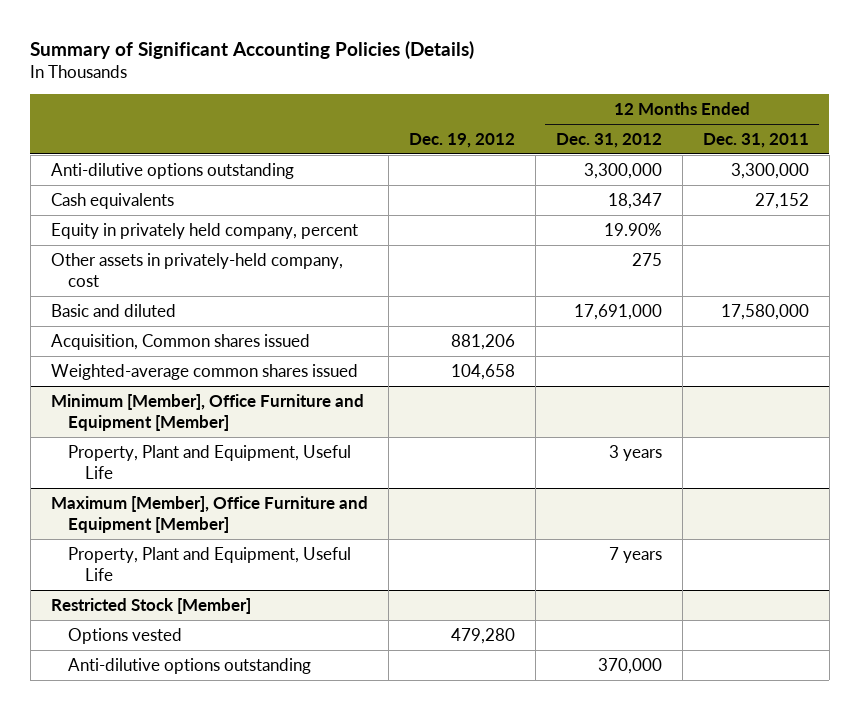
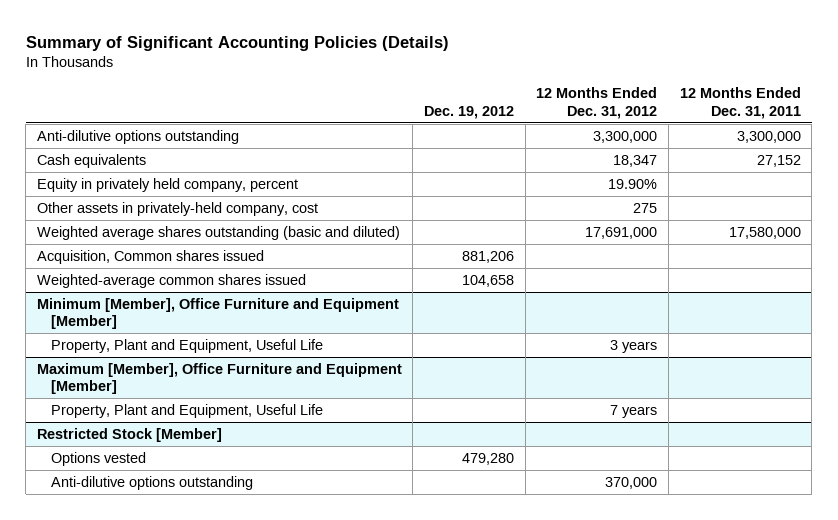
[50,303,176,317] Basic and diluted -> [36,225,400,240] Weighted average shares outstanding (basic and diluted)

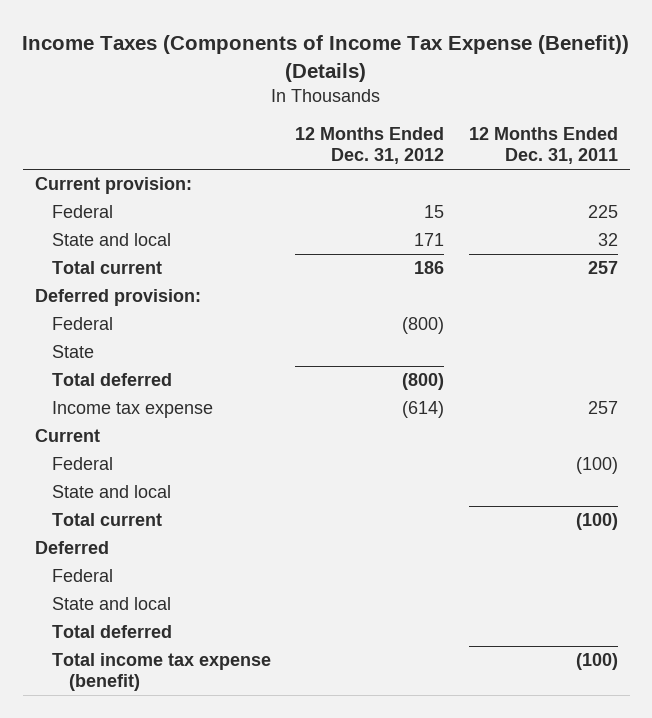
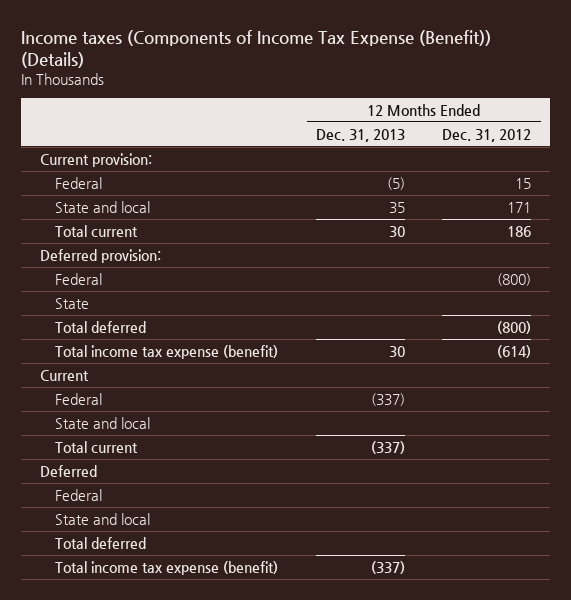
[22,35,630,83] Income Taxes (Components of Income Tax Expense (Benefit)) (Details) -> [20,29,491,68] Income taxes (Components of Income Tax Expense (Benefit)) (Details)
[468,127,618,165] 12 Months Ended Dec. 31, 2011 -> none
none -> [315,128,405,142] Dec. 31, 2013
[52,401,214,419] Income tax expense -> [55,344,279,359] Total income tax expense (benefit)

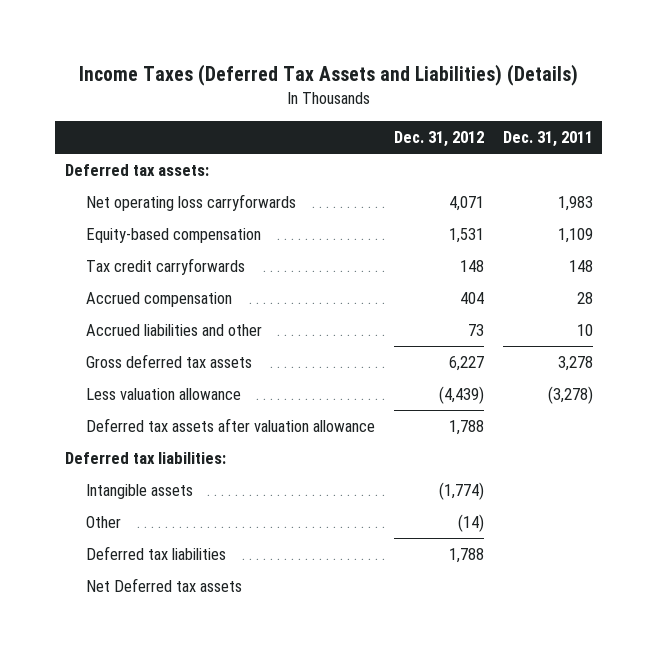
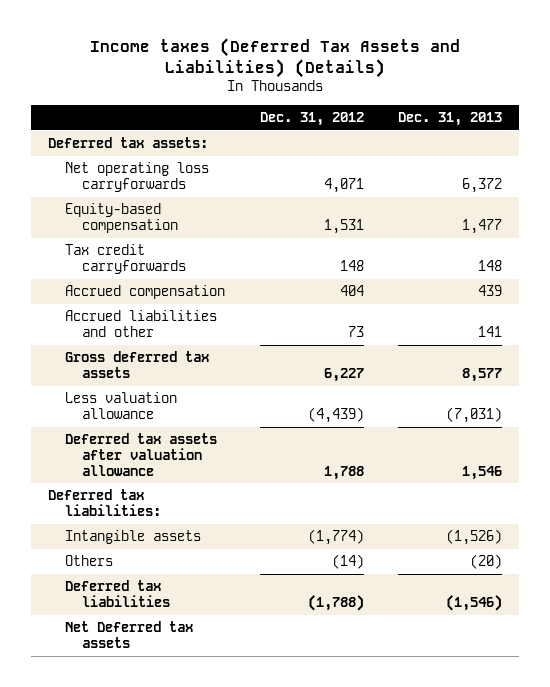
[78,64,578,87] Income Taxes (Deferred Tax Assets and Liabilities) (Details) -> [90,38,461,79] Income taxes (Deferred Tax Assets and Liabilities) (Details)
[502,130,593,147] Dec. 31, 2011 -> none
none -> [397,111,502,126] Dec. 31, 2013
[86,516,122,529] Other -> [65,555,114,567] Others
[449,548,485,564] 1,788 -> [307,594,364,611] (1,788)

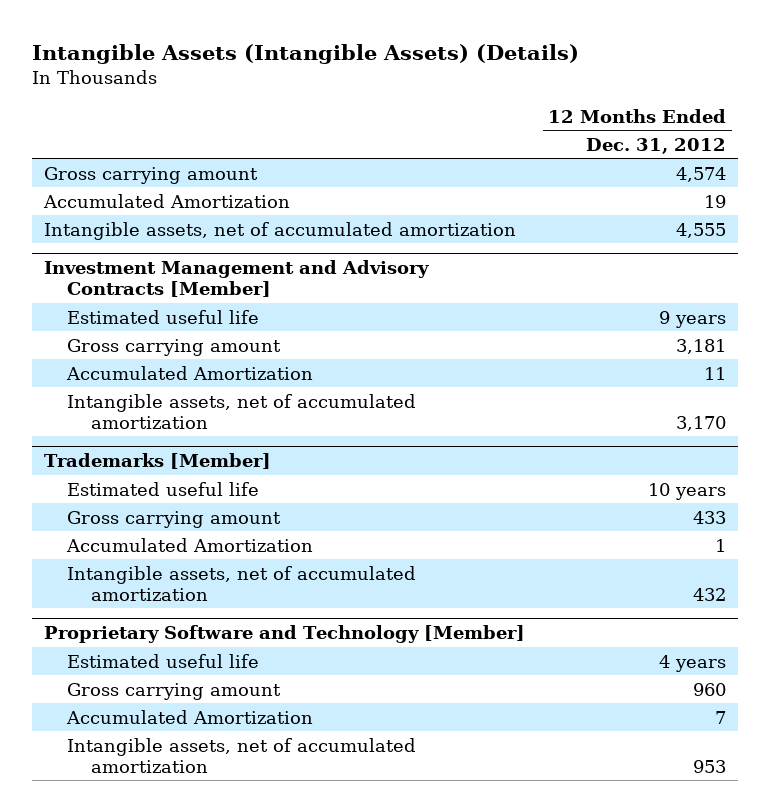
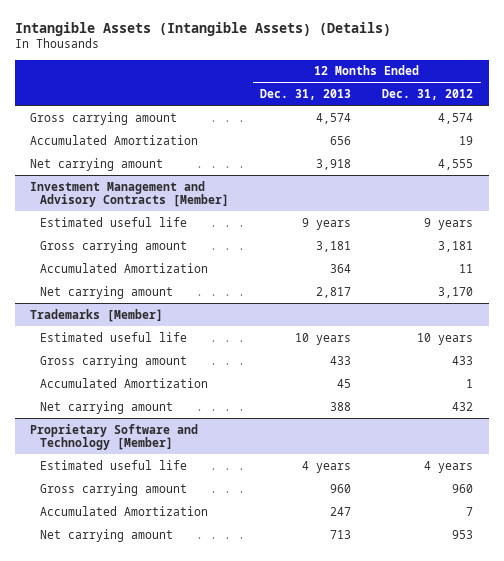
none -> [260,89,352,101] Dec. 31, 2013
[43,221,516,240] Intangible assets, net of accumulated amortization -> [30,157,164,171] Net carrying amount
[67,393,417,429] Intangible assets, net of accumulated amortization -> [40,285,174,299] Net carrying amount
[67,565,417,601] Intangible assets, net of accumulated amortization -> [40,400,174,414] Net carrying amount
[67,737,417,773] Intangible assets, net of accumulated amortization -> [40,528,174,542] Net carrying amount

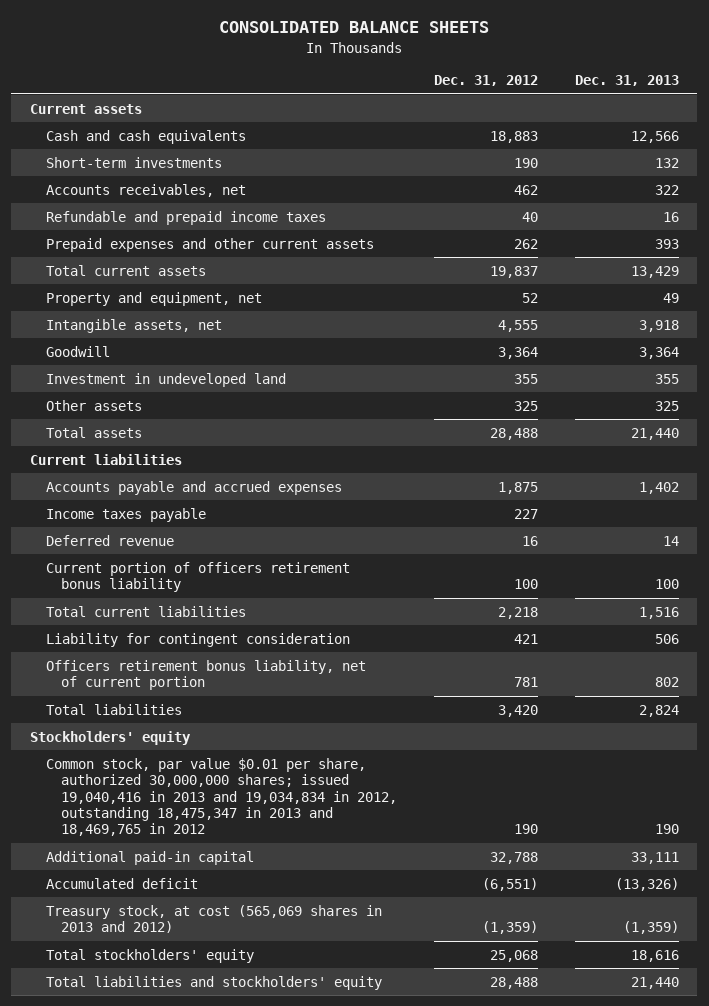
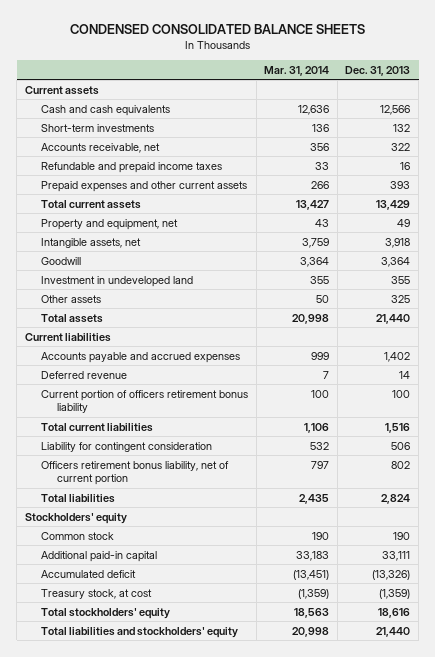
[219,21,490,34] CONSOLIDATED BALANCE SHEETS -> [69,23,365,34] CONDENSED CONSOLIDATED BALANCE SHEETS
[434,75,539,87] Dec. 31, 2012 -> none
none -> [264,65,330,76] Mar. 31, 2014
[45,183,246,197] Accounts receivables, net -> [40,142,160,153] Accounts receivable, net
[45,507,206,522] Income taxes payable -> none
[45,757,398,837] Common stock, par value $0.01 per share, authorized 30,000,000 shares; issued 19,040,416 in 2013 and 19,034,834 in 2012, outstanding 18,475,347 in 2013 and 18,469,765 in 2012 -> [40,531,114,540] Common stock
[45,904,382,934] Treasury stock, at cost (565,069 shares in 2013 and 2012) -> [40,588,152,599] Treasury stock, at cost

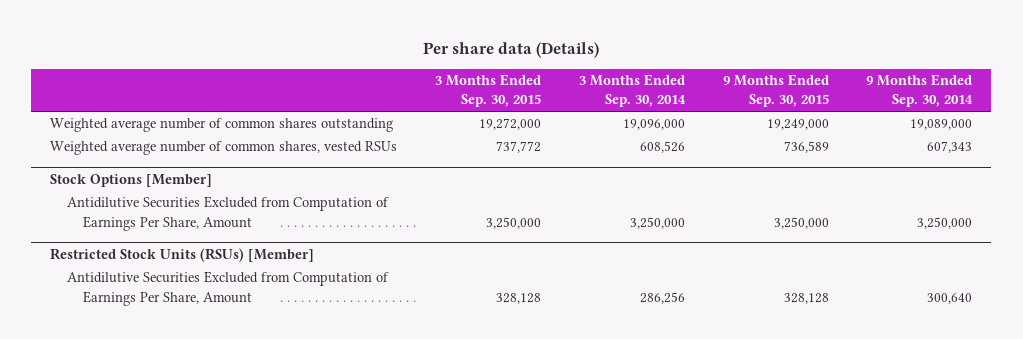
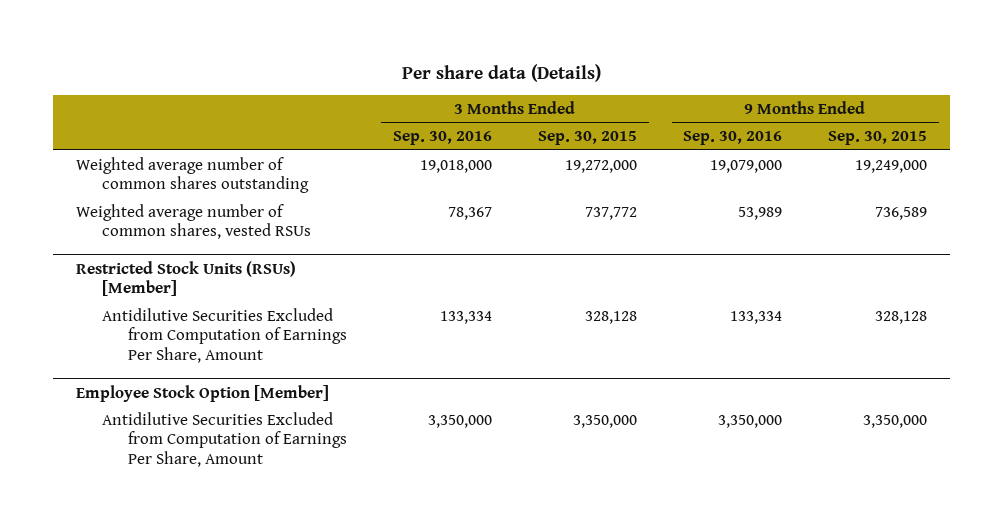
[578,74,686,108] 3 Months Ended Sep. 30, 2014 -> none
[866,74,974,108] 9 Months Ended Sep. 30, 2014 -> none
none -> [392,131,492,146] Sep. 30, 2016
none -> [683,131,783,146] Sep. 30, 2016
[50,173,213,187] Stock Options [Member] -> none
[66,196,389,231] Antidilutive Securities Excluded from Computation of Earnings Per Share, Amount -> none
none -> [76,384,330,402] Employee Stock Option [Member]
none -> [101,411,347,468] Antidilutive Securities Excluded from Computation of Earnings Per Share, Amount

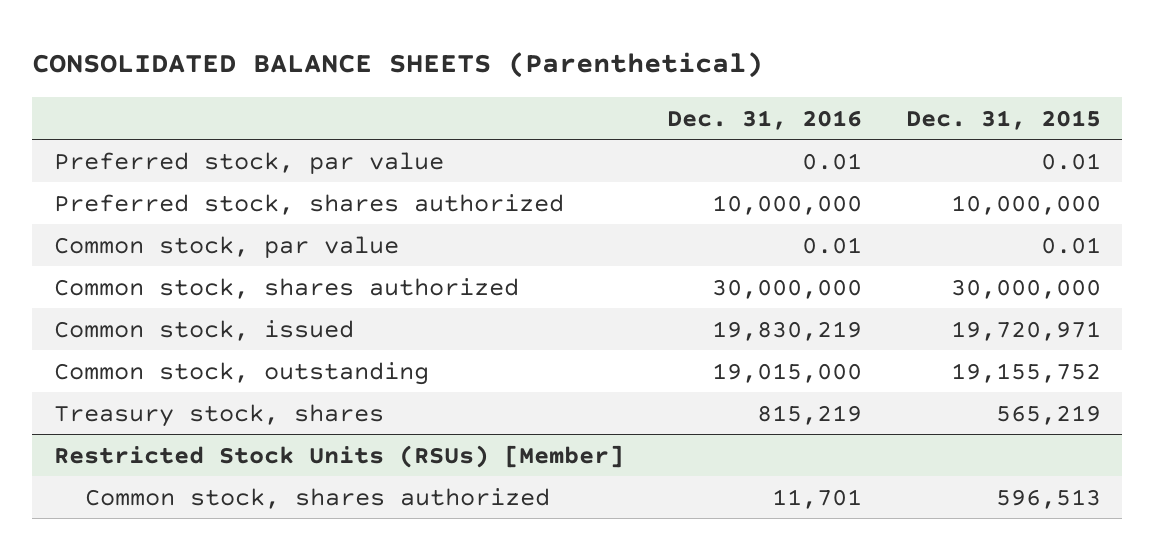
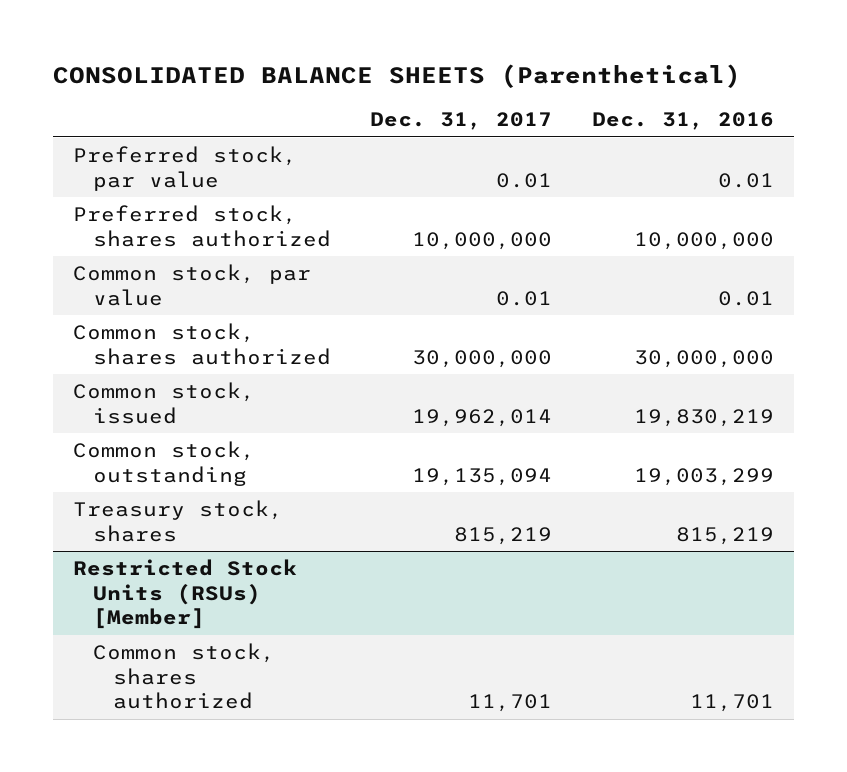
[905,109,1101,130] Dec. 31, 2015 -> none
none -> [370,112,553,131] Dec. 31, 2017
[712,362,863,383] 19,015,000 -> [634,467,775,486] 19,003,299

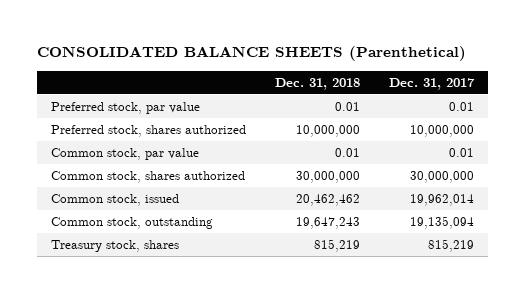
[592,112,775,131] Dec. 31, 2016 -> none
none -> [275,77,361,90] Dec. 31, 2018
[72,558,297,630] Restricted Stock Units (RSUs) [Member] -> none
[92,642,275,710] Common stock, shares authorized -> none

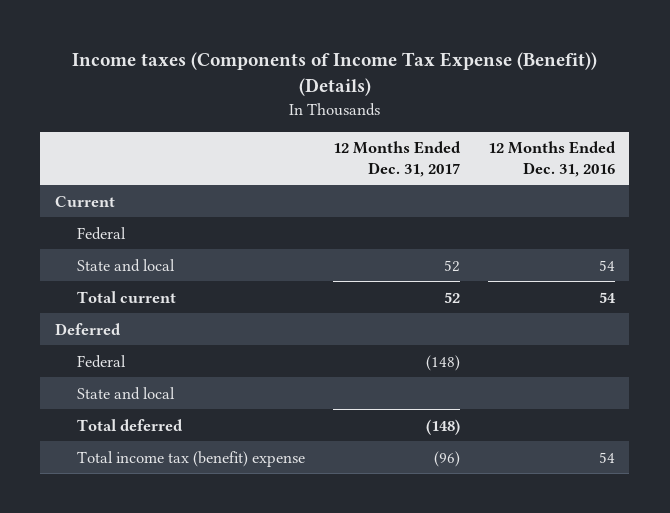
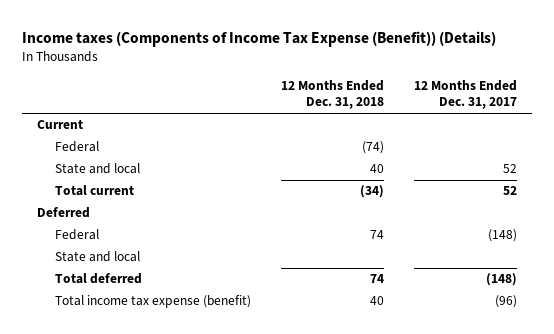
[488,141,617,177] 12 Months Ended Dec. 31, 2016 -> none
none -> [281,79,385,110] 12 Months Ended Dec. 31, 2018
[76,450,305,467] Total income tax (benefit) expense -> [55,295,252,309] Total income tax expense (benefit)

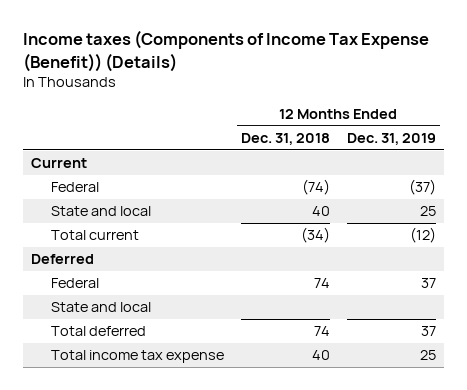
[413,79,517,110] 12 Months Ended Dec. 31, 2017 -> none
none -> [346,133,436,146] Dec. 31, 2019
[55,295,252,309] Total income tax expense (benefit) -> [51,350,225,364] Total income tax expense

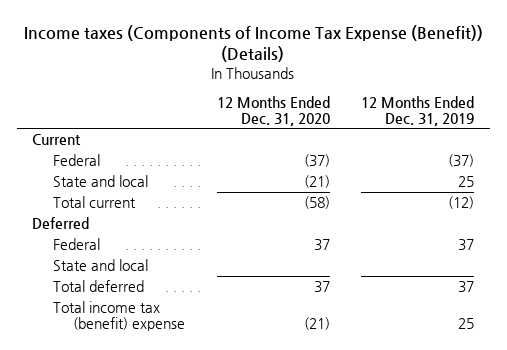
[240,133,330,146] Dec. 31, 2018 -> none
none -> [216,96,330,126] 12 Months Ended Dec. 31, 2020
[51,350,225,364] Total income tax expense -> [52,301,186,332] Total income tax (benefit) expense

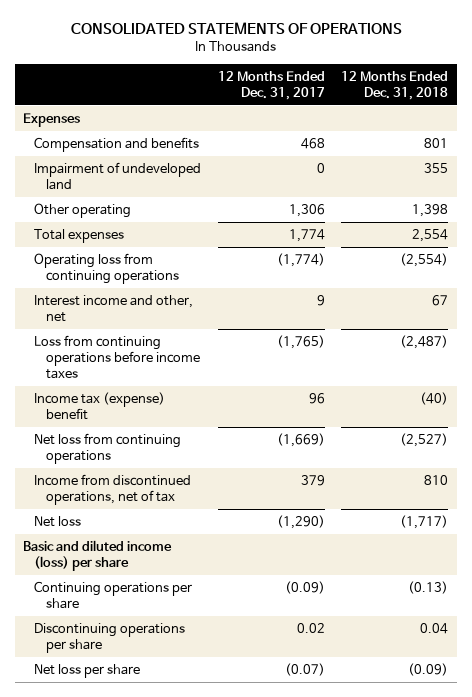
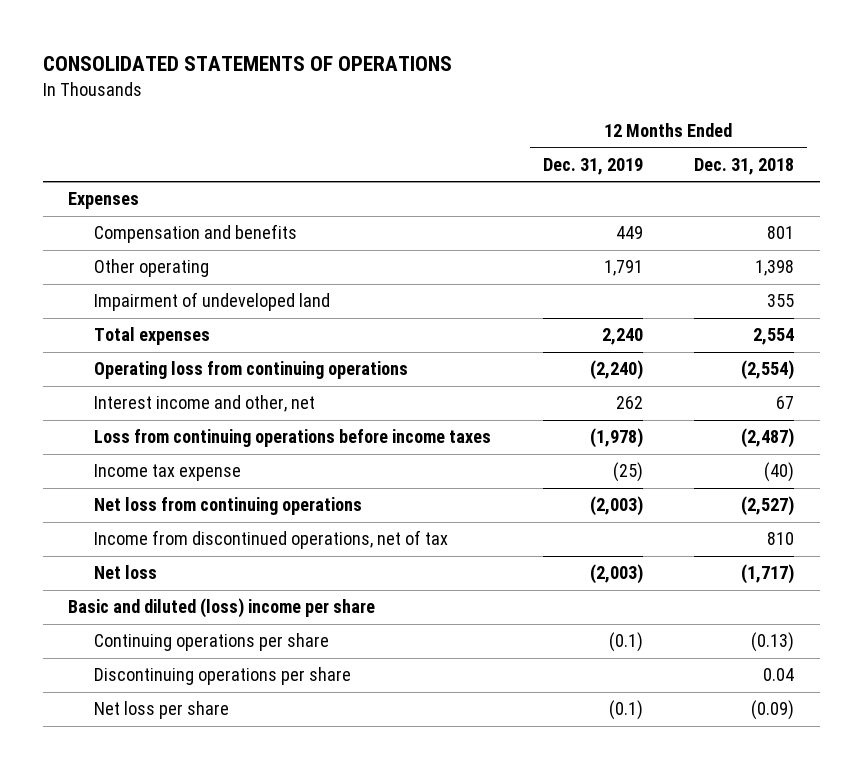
[217,70,325,100] 12 Months Ended Dec. 31, 2017 -> none
none -> [542,158,643,176] Dec. 31, 2019
[34,161,202,190] Impairment of undeveloped land -> [94,292,331,312] Impairment of undeveloped land
[34,391,166,420] Income tax (expense) benefit -> [94,464,242,482] Income tax expense
[23,539,173,571] Basic and diluted income (loss) per share -> [68,598,376,619] Basic and diluted (loss) income per share

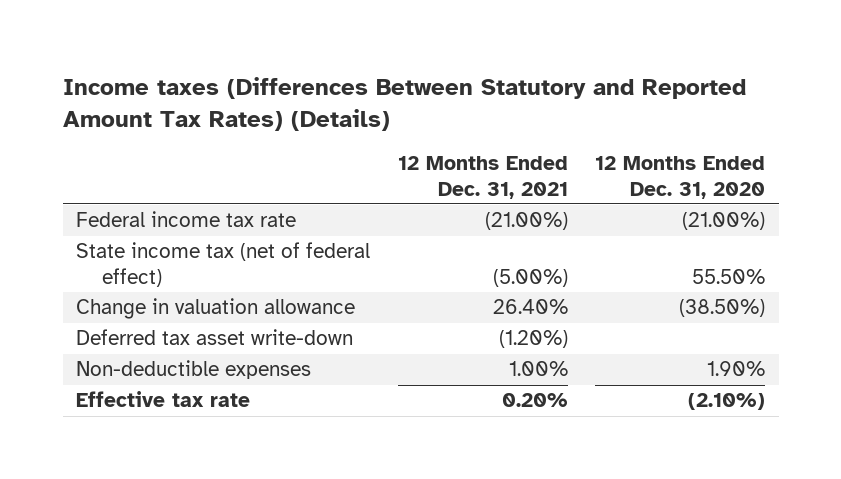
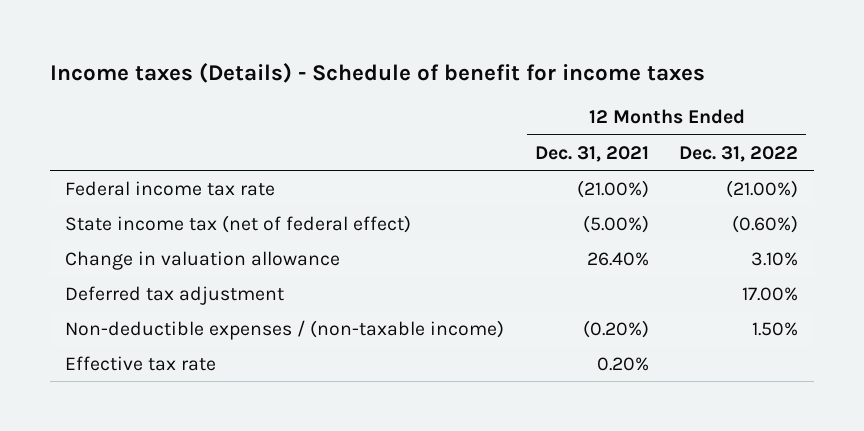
[62,76,746,131] Income taxes (Differences Between Statutory and Reported Amount Tax Rates) (Details) -> [49,63,705,84] Income taxes (Details) - Schedule of benefit for income taxes
[595,155,766,199] 12 Months Ended Dec. 31, 2020 -> none
none -> [679,145,799,162] Dec. 31, 2022
[76,329,354,346] Deferred tax asset write-down -> none
none -> [65,285,285,305] Deferred tax adjustment
[76,360,312,380] Non-deductible expenses -> [65,319,505,340] Non-deductible expenses / (non-taxable income)
[508,361,568,377] 1.00% -> [582,319,649,338] (0.20%)

